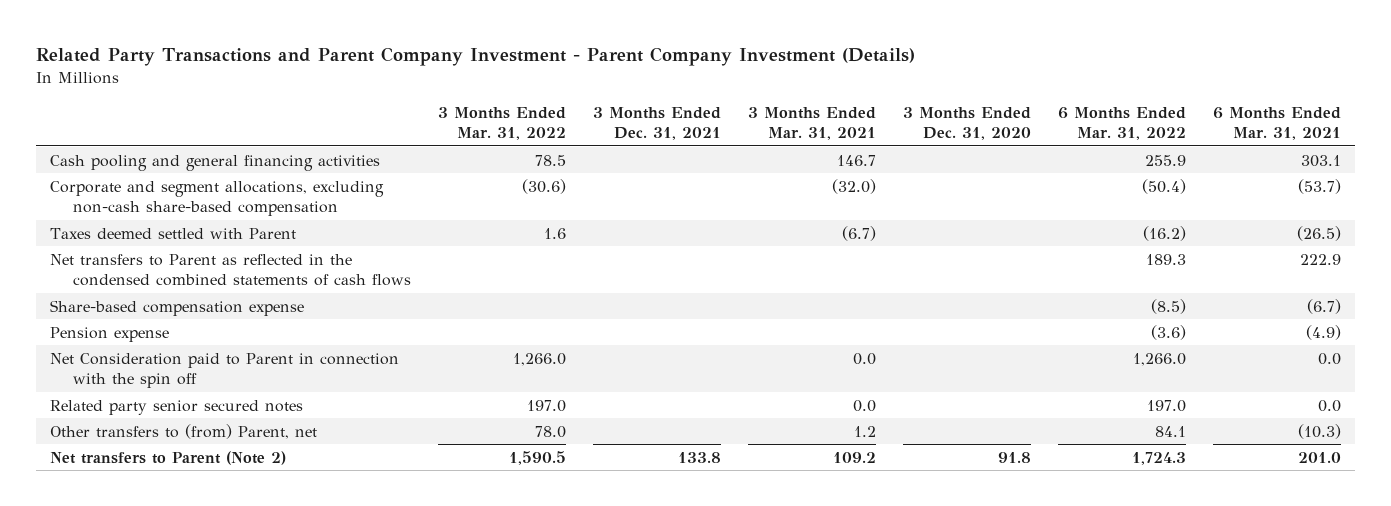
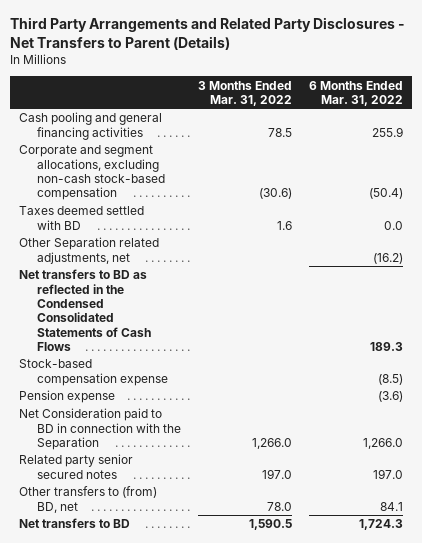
[36,47,916,67] Related Party Transactions and Parent Company Investment - Parent Company Investment (Details) -> [10,17,406,50] Third Party Arrangements and Related Party Disclosures - Net Transfers to Parent (Details)
[592,106,721,140] 3 Months Ended Dec. 31, 2021 -> none
[747,106,876,140] 3 Months Ended Mar. 31, 2021 -> none
[902,106,1031,140] 3 Months Ended Dec. 31, 2020 -> none
[1213,106,1342,140] 6 Months Ended Mar. 31, 2021 -> none
[50,180,385,216] Corporate and segment allocations, excluding non-cash share-based compensation -> [18,145,166,201] Corporate and segment allocations, excluding non-cash stock-based compensation
[50,227,297,239] Taxes deemed settled with Parent -> [18,206,144,230] Taxes deemed settled with BD
[1142,225,1186,241] (16.2) -> [384,220,404,230] 0.0
none -> [18,237,159,264] Other Separation related adjustments, net
[50,253,411,286] Net transfers to Parent as reflected in the condensed combined statements of cash flows -> [18,269,152,351] Net transfers to BD as reflected in the Condensed Consolidated Statements of Cash Flows
[50,299,305,316] Share-based compensation expense -> [18,359,169,386] Stock-based compensation expense
[50,352,400,388] Net Consideration paid to Parent in connection with the spin off -> [18,408,182,450] Net Consideration paid to BD in connection with the Separation
[50,423,318,439] Other transfers to (from) Parent, net -> [18,486,157,513] Other transfers to (from) BD, net
[50,450,287,465] Net transfers to Parent (Note 2) -> [18,518,130,529] Net transfers to BD

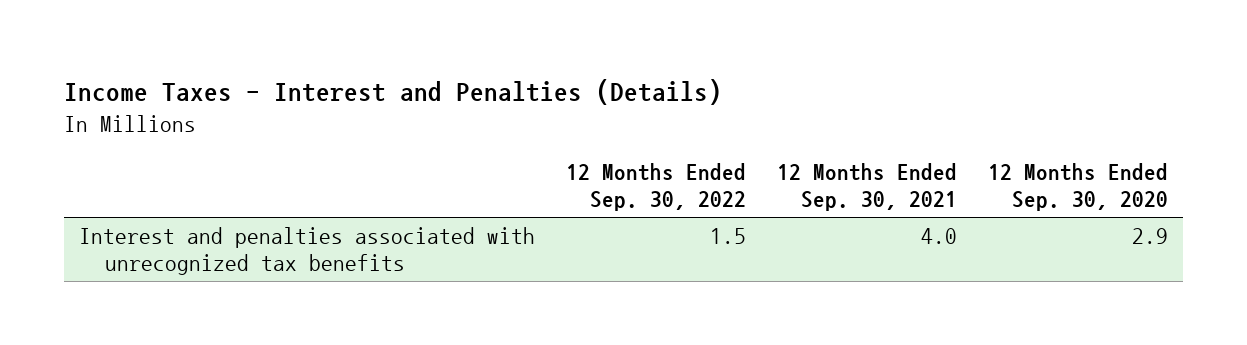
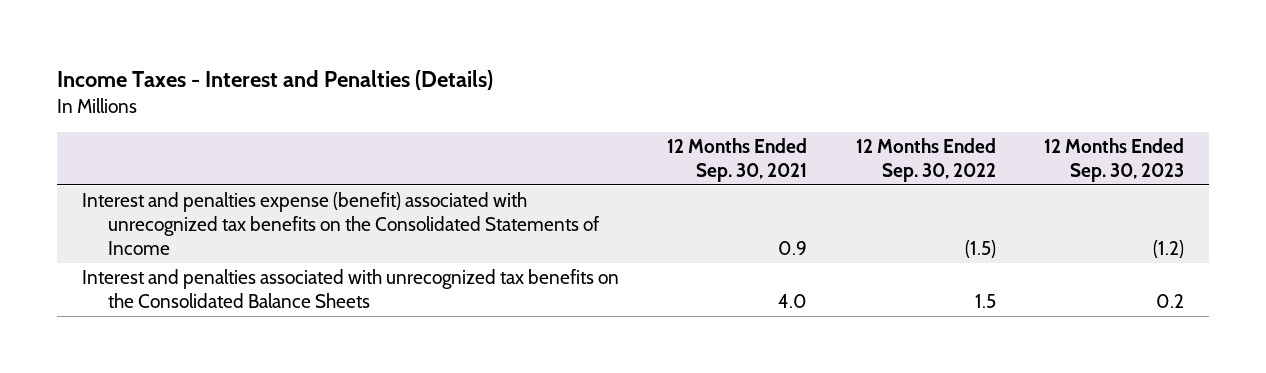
[987,163,1168,212] 12 Months Ended Sep. 30, 2020 -> none
none -> [1044,138,1185,182] 12 Months Ended Sep. 30, 2023
none -> [81,192,600,255] Interest and penalties expense (benefit) associated with unrecognized tax benefits on the Consolidated Statements of Income
[79,227,536,276] Interest and penalties associated with unrecognized tax benefits -> [81,269,619,308] Interest and penalties associated with unrecognized tax benefits on the Consolidated Balance Sheets

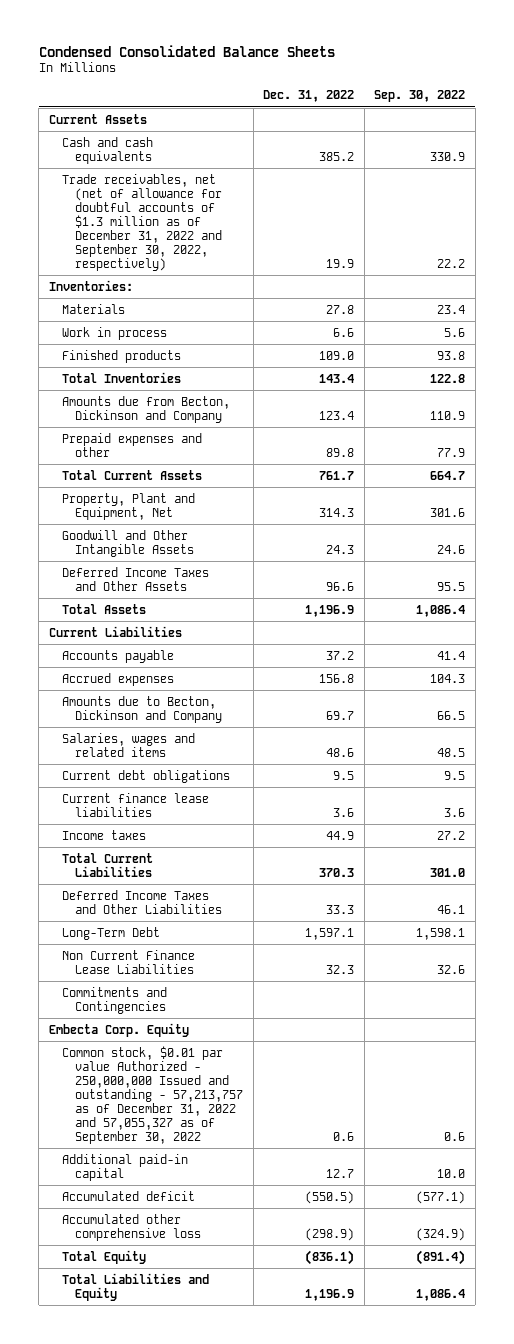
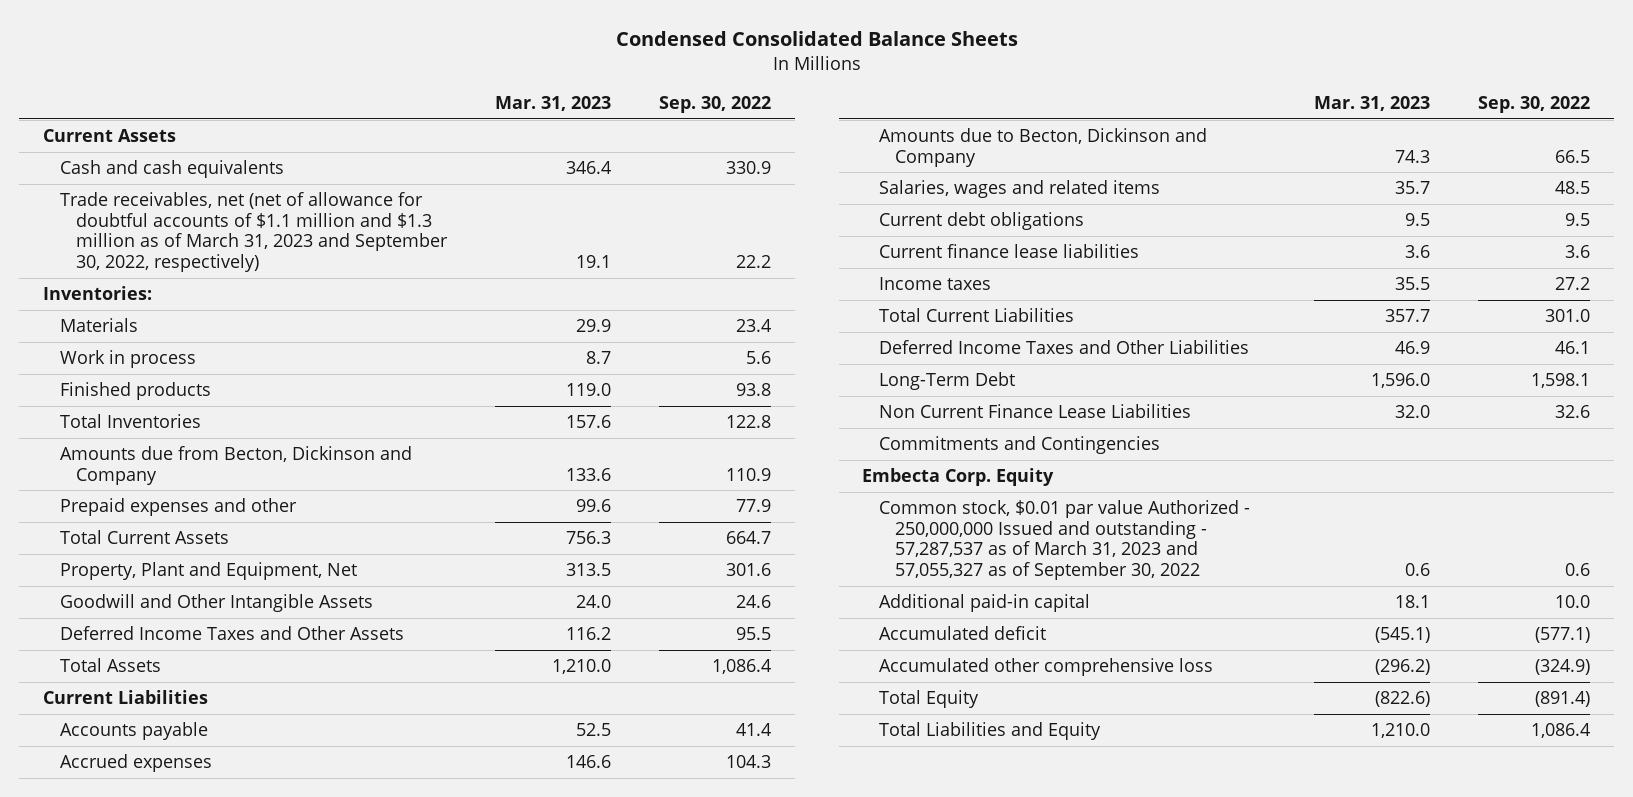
[263,90,355,103] Dec. 31, 2022 -> none
none -> [495,96,612,112] Mar. 31, 2023
[62,173,223,271] Trade receivables, net (net of allowance for doubtful accounts of $1.3 million as of December 31, 2022 and September 30, 2022, respectively) -> [59,191,449,273] Trade receivables, net (net of allowance for doubtful accounts of $1.1 million and $1.3 million as of March 31, 2023 and September 30, 2022, respectively)
[62,1045,244,1144] Common stock, $0.01 par value Authorized - 250,000,000 Issued and outstanding - 57,213,757 as of December 31, 2022 and 57,055,327 as of September 30, 2022 -> [878,499,1250,581] Common stock, $0.01 par value Authorized - 250,000,000 Issued and outstanding - 57,287,537 as of March 31, 2023 and 57,055,327 as of September 30, 2022

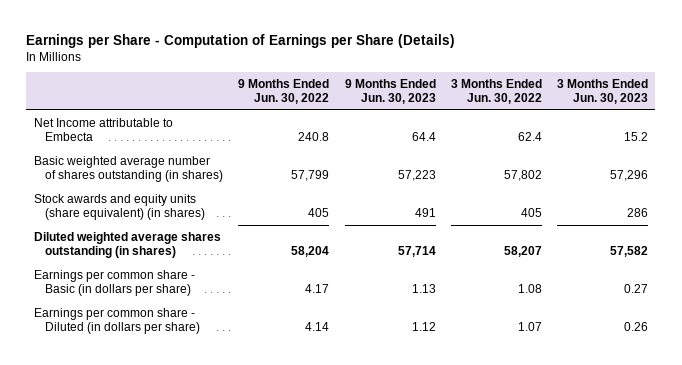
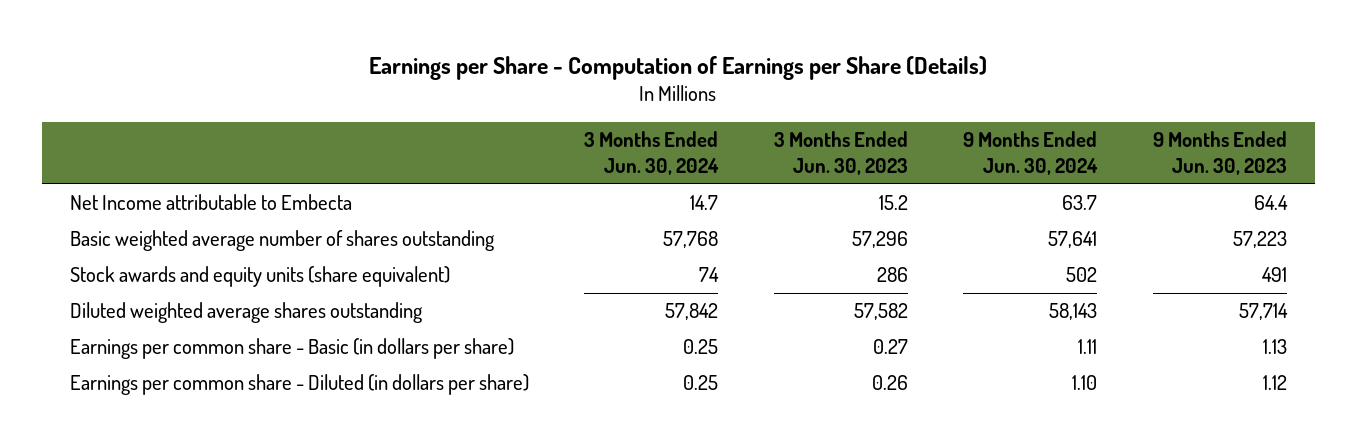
[238,78,330,105] 9 Months Ended Jun. 30, 2022 -> none
[450,78,542,105] 3 Months Ended Jun. 30, 2022 -> none
none -> [584,131,720,176] 3 Months Ended Jun. 30, 2024
none -> [963,131,1099,176] 9 Months Ended Jun. 30, 2024
[33,155,224,183] Basic weighted average number of shares outstanding (in shares) -> [69,230,495,252] Basic weighted average number of shares outstanding
[33,193,206,221] Stock awards and equity units (share equivalent) (in shares) -> [69,266,450,288] Stock awards and equity units (share equivalent)
[33,231,221,259] Diluted weighted average shares outstanding (in shares) -> [69,302,423,324] Diluted weighted average shares outstanding

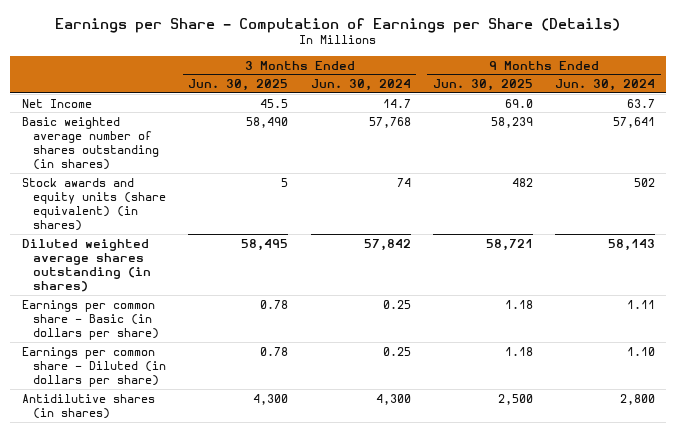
[773,131,908,176] 3 Months Ended Jun. 30, 2023 -> none
[1152,131,1287,176] 9 Months Ended Jun. 30, 2023 -> none
none -> [188,78,289,91] Jun. 30, 2025
none -> [432,78,533,91] Jun. 30, 2025
[69,194,352,211] Net Income attributable to Embecta -> [21,98,92,108] Net Income
[69,230,495,252] Basic weighted average number of shares outstanding -> [21,116,160,170] Basic weighted average number of shares outstanding (in shares)
[69,266,450,288] Stock awards and equity units (share equivalent) -> [21,177,167,231] Stock awards and equity units (share equivalent) (in shares)
[69,302,423,324] Diluted weighted average shares outstanding -> [21,238,152,292] Diluted weighted average shares outstanding (in shares)
none -> [21,393,155,419] Antidilutive shares (in shares)

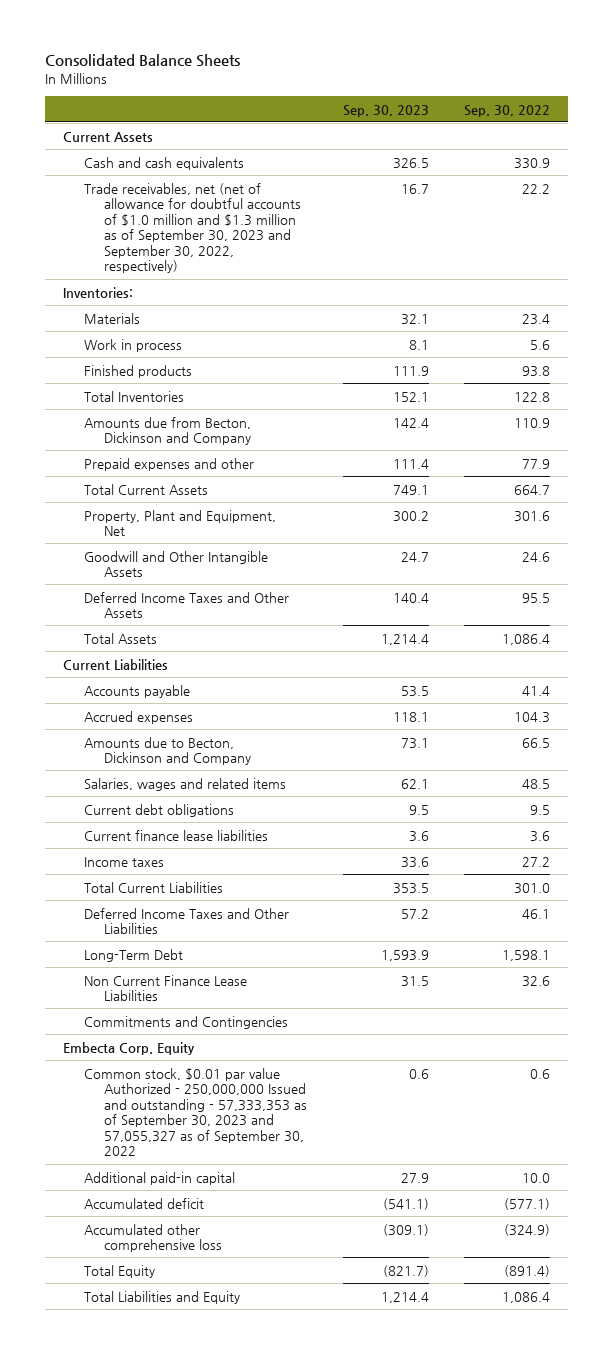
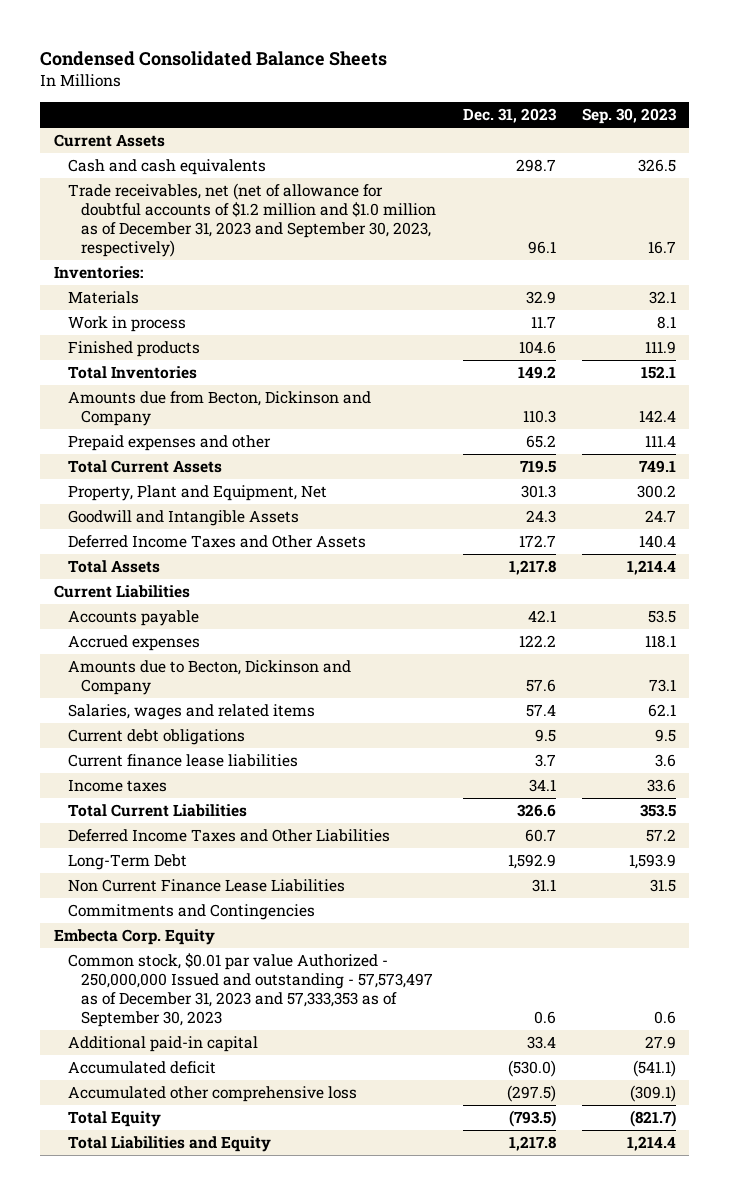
[44,54,240,68] Consolidated Balance Sheets -> [40,50,388,66] Condensed Consolidated Balance Sheets
[464,104,551,117] Sep. 30, 2022 -> none
none -> [462,108,557,124] Dec. 31, 2023
[83,182,302,274] Trade receivables, net (net of allowance for doubtful accounts of $1.0 million and $1.3 million as of September 30, 2023 and September 30, 2022, respectively) -> [67,183,437,258] Trade receivables, net (net of allowance for doubtful accounts of $1.2 million and $1.0 million as of December 31, 2023 and September 30, 2023, respectively)
[83,550,268,578] Goodwill and Other Intangible Assets -> [67,510,299,527] Goodwill and Intangible Assets
[83,1067,308,1157] Common stock, $0.01 par value Authorized - 250,000,000 Issued and outstanding - 57,333,353 as of September 30, 2023 and 57,055,327 as of September 30, 2022 -> [67,953,434,1028] Common stock, $0.01 par value Authorized - 250,000,000 Issued and outstanding - 57,573,497 as of December 31, 2023 and 57,333,353 as of September 30, 2023

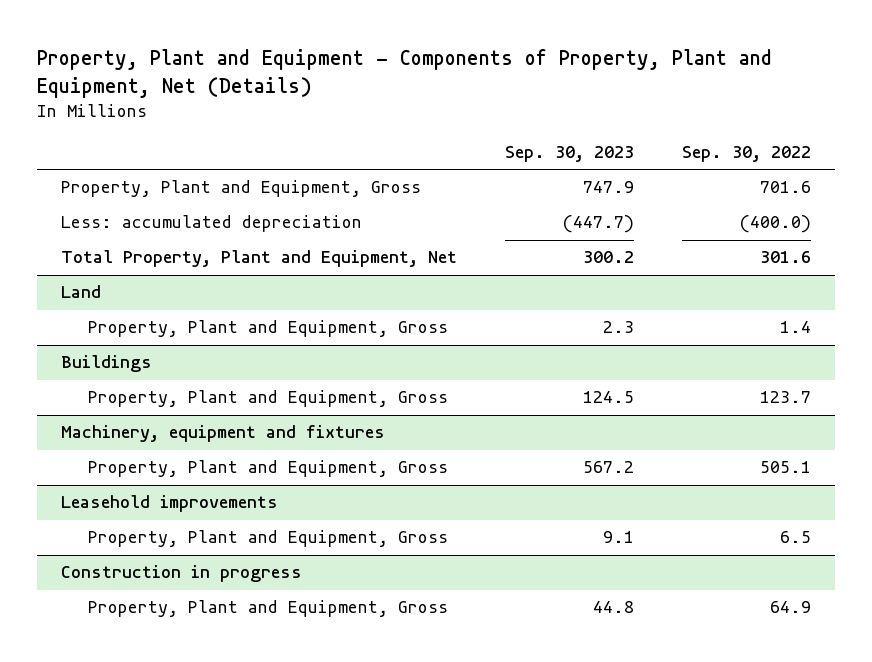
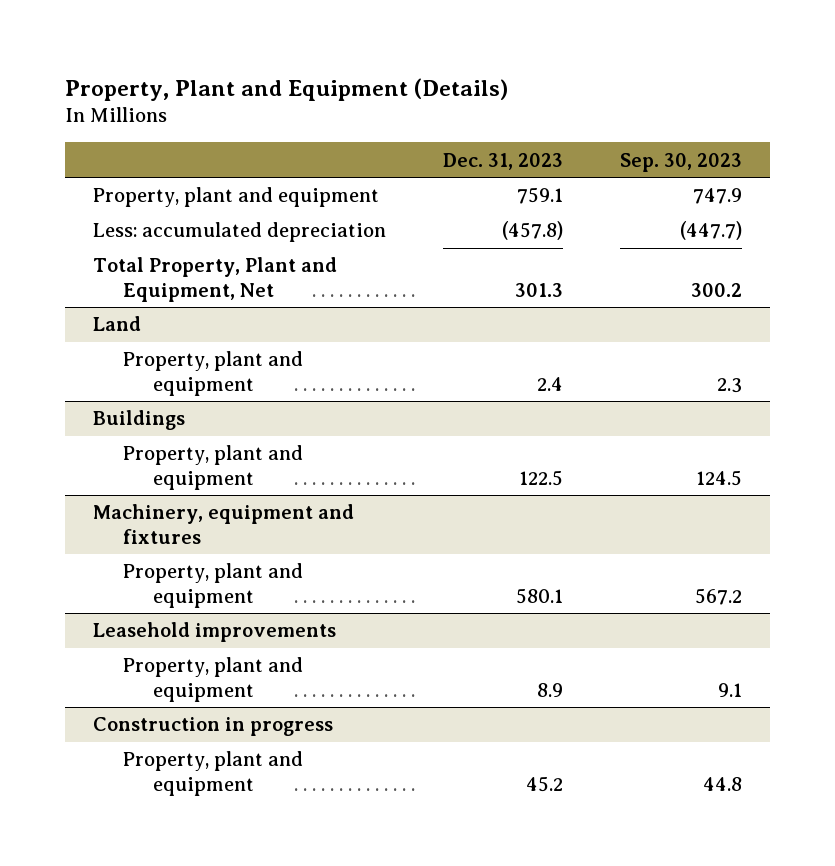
[37,48,773,98] Property, Plant and Equipment - Components of Property, Plant and Equipment, Net (Details) -> [64,77,508,101] Property, Plant and Equipment (Details)
[682,145,812,162] Sep. 30, 2022 -> none
none -> [443,152,564,170] Dec. 31, 2023
[61,180,422,198] Property, Plant and Equipment, Gross -> [93,187,380,208] Property, plant and equipment
[87,320,448,338] Property, Plant and Equipment, Gross -> [122,351,303,396] Property, plant and equipment
[87,390,448,408] Property, Plant and Equipment, Gross -> [122,445,303,490] Property, plant and equipment
[87,460,448,478] Property, Plant and Equipment, Gross -> [122,563,303,608] Property, plant and equipment
[87,530,448,548] Property, Plant and Equipment, Gross -> [122,657,303,702] Property, plant and equipment
[87,600,448,618] Property, Plant and Equipment, Gross -> [122,751,303,796] Property, plant and equipment

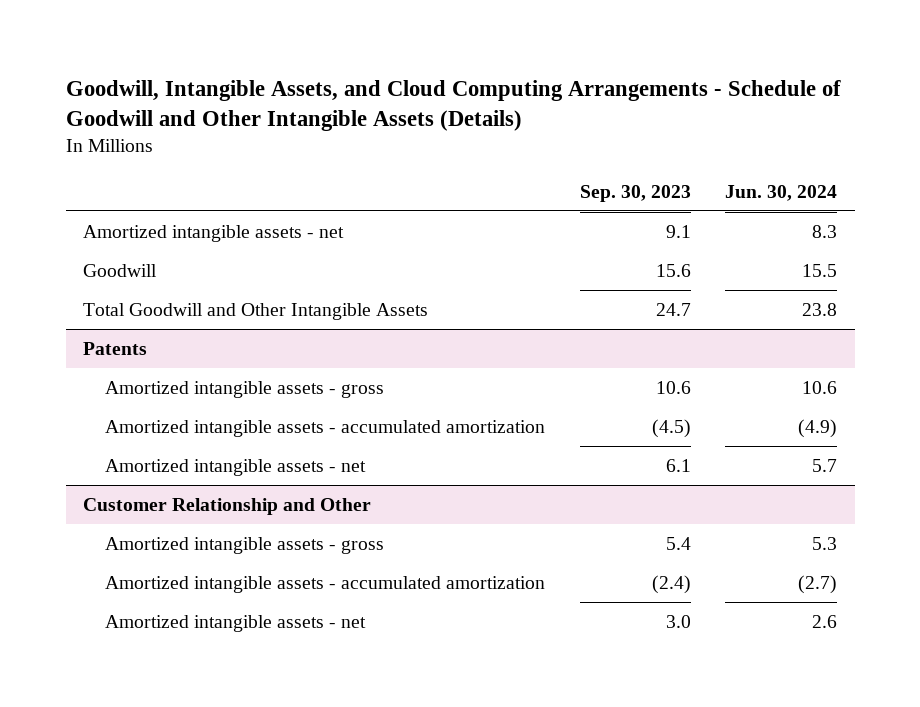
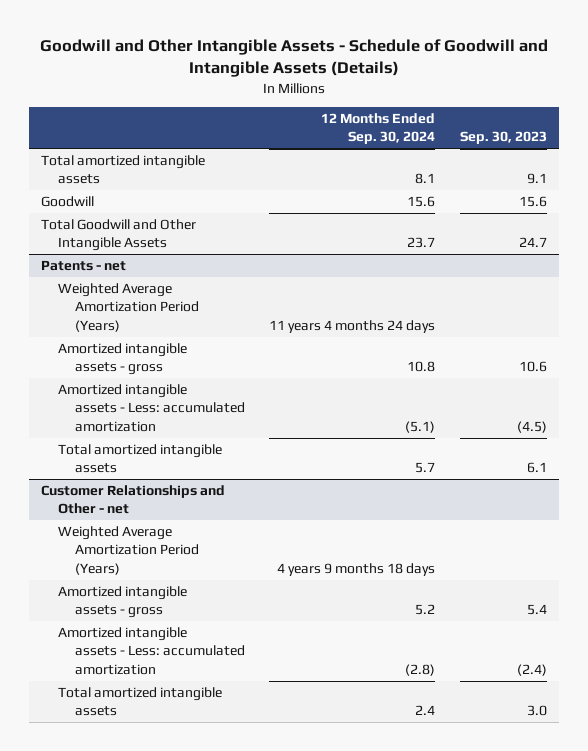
[65,79,841,131] Goodwill, Intangible Assets, and Cloud Computing Arrangements - Schedule of Goodwill and Other Intangible Assets (Details) -> [39,39,548,78] Goodwill and Other Intangible Assets - Schedule of Goodwill and Intangible Assets (Details)
[725,184,838,201] Jun. 30, 2024 -> none
none -> [321,113,436,145] 12 Months Ended Sep. 30, 2024
[82,224,344,242] Amortized intangible assets - net -> [41,155,206,185] Total amortized intangible assets
[82,341,147,355] Patents -> [41,260,127,272] Patents - net
none -> [58,283,200,332] Weighted Average Amortization Period (Years)
[105,419,546,437] Amortized intangible assets - accumulated amortization -> [58,384,246,432] Amortized intangible assets - Less: accumulated amortization
[105,458,367,476] Amortized intangible assets - net -> [58,444,223,474] Total amortized intangible assets
[82,497,371,515] Customer Relationship and Other -> [41,485,226,515] Customer Relationships and Other - net
none -> [58,526,200,575] Weighted Average Amortization Period (Years)
[105,575,546,593] Amortized intangible assets - accumulated amortization -> [58,627,246,675] Amortized intangible assets - Less: accumulated amortization
[105,614,367,632] Amortized intangible assets - net -> [58,687,223,717] Total amortized intangible assets

